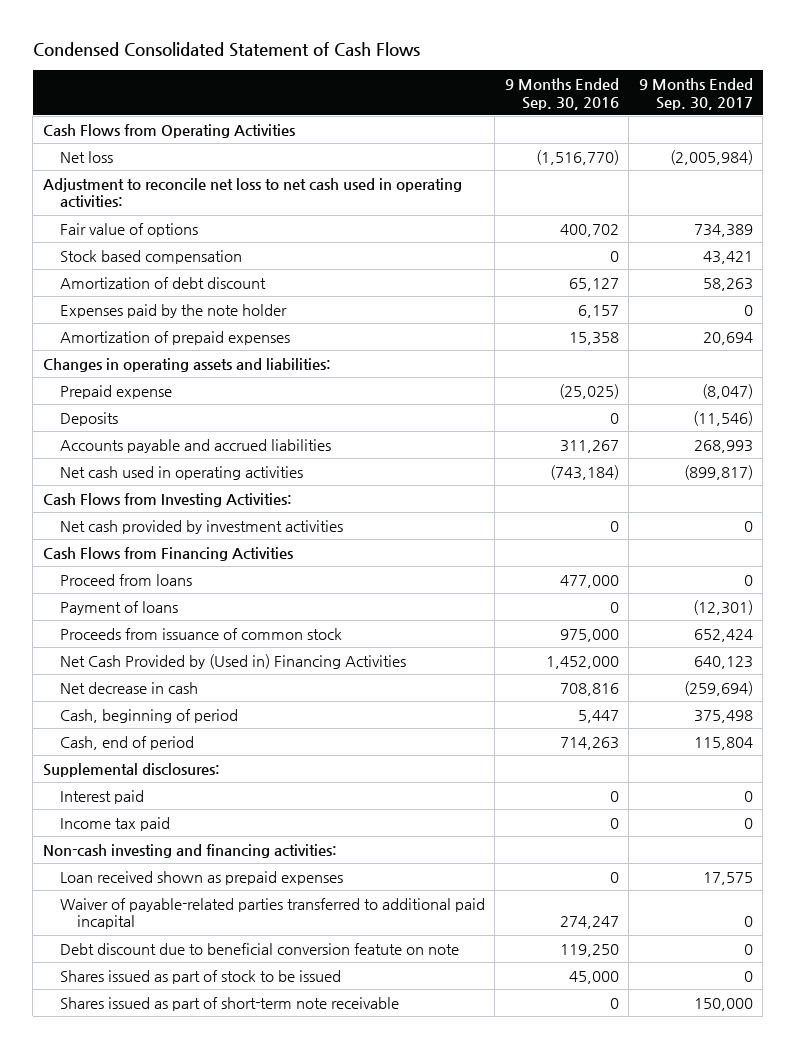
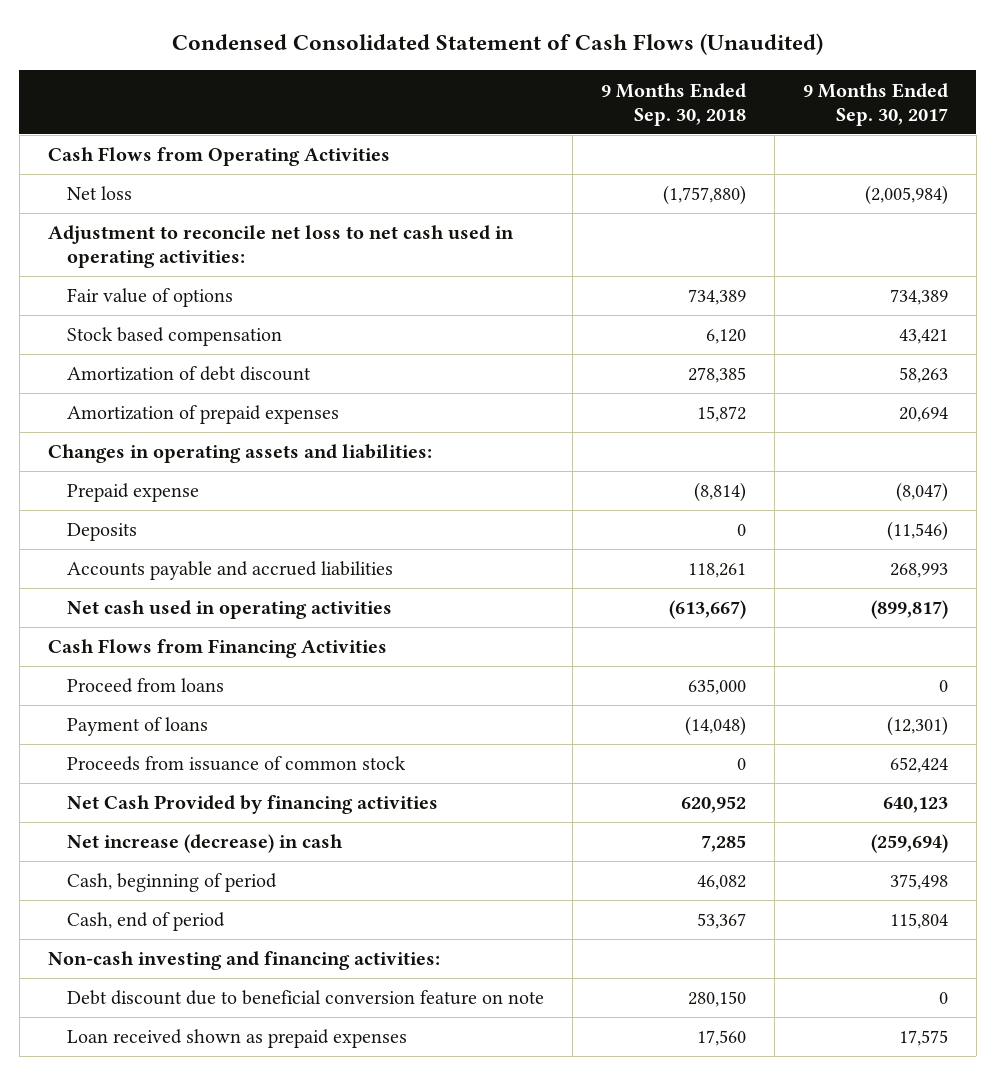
[32,42,420,58] Condensed Consolidated Statement of Cash Flows -> [171,33,823,56] Condensed Consolidated Statement of Cash Flows (Unaudited)
[504,77,619,110] 9 Months Ended Sep. 30, 2016 -> none
none -> [600,82,746,126] 9 Months Ended Sep. 30, 2018
[59,303,287,318] Expenses paid by the note holder -> none
[42,492,292,507] Cash Flows from Investing Activities: -> none
[59,519,343,534] Net cash provided by investment activities -> none
[59,653,406,669] Net Cash Provided by (Used in) Financing Activities -> [66,795,438,815] Net Cash Provided by financing activities
[59,681,198,694] Net decrease in cash -> [66,834,343,854] Net increase (decrease) in cash
[42,762,220,777] Supplemental disclosures: -> none
[59,789,144,804] Interest paid -> none
[59,816,170,831] Income tax paid -> none
none -> [66,990,544,1006] Debt discount due to beneficial conversion feature on note
[59,897,485,930] Waiver of payable-related parties transferred to additional paid incapital -> none
[59,942,459,955] Debt discount due to beneficial conversion featute on note -> none
[59,969,341,984] Shares issued as part of stock to be issued -> none
[59,996,399,1011] Shares issued as part of short-term note receivable -> none

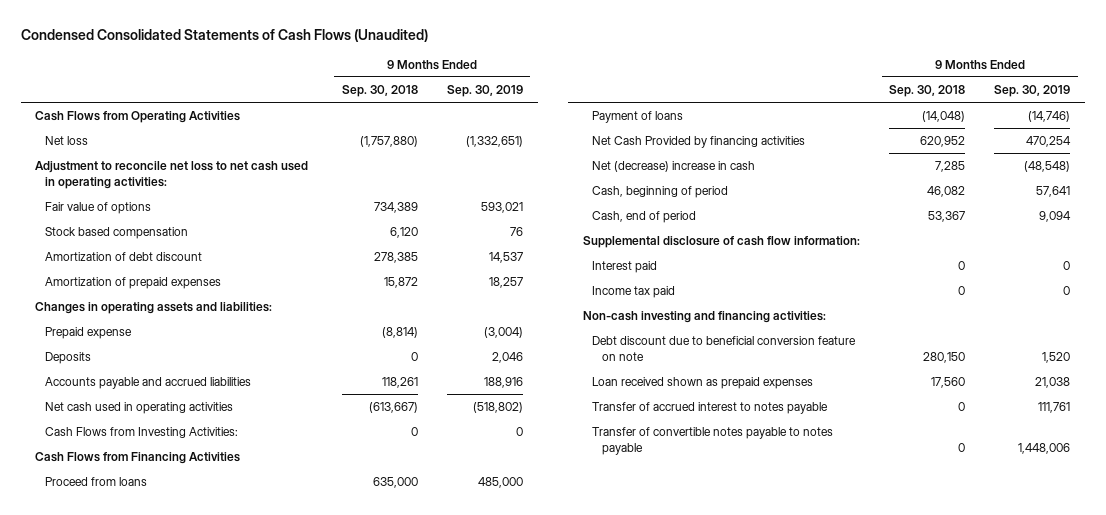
[171,33,823,56] Condensed Consolidated Statement of Cash Flows (Unaudited) -> [20,28,428,42] Condensed Consolidated Statements of Cash Flows (Unaudited)
[802,82,948,126] 9 Months Ended Sep. 30, 2017 -> none
none -> [446,84,523,97] Sep. 30, 2019
none -> [44,427,238,439] Cash Flows from Investing Activities:
[66,756,406,772] Proceeds from issuance of common stock -> none
[66,834,343,854] Net increase (decrease) in cash -> [592,161,756,173] Net (decrease) increase in cash
none -> [582,236,860,249] Supplemental disclosure of cash flow information:
none -> [592,261,658,274] Interest paid
none -> [592,286,676,299] Income tax paid
none -> [592,402,829,415] Transfer of accrued interest to notes payable
none -> [592,427,834,455] Transfer of convertible notes payable to notes payable

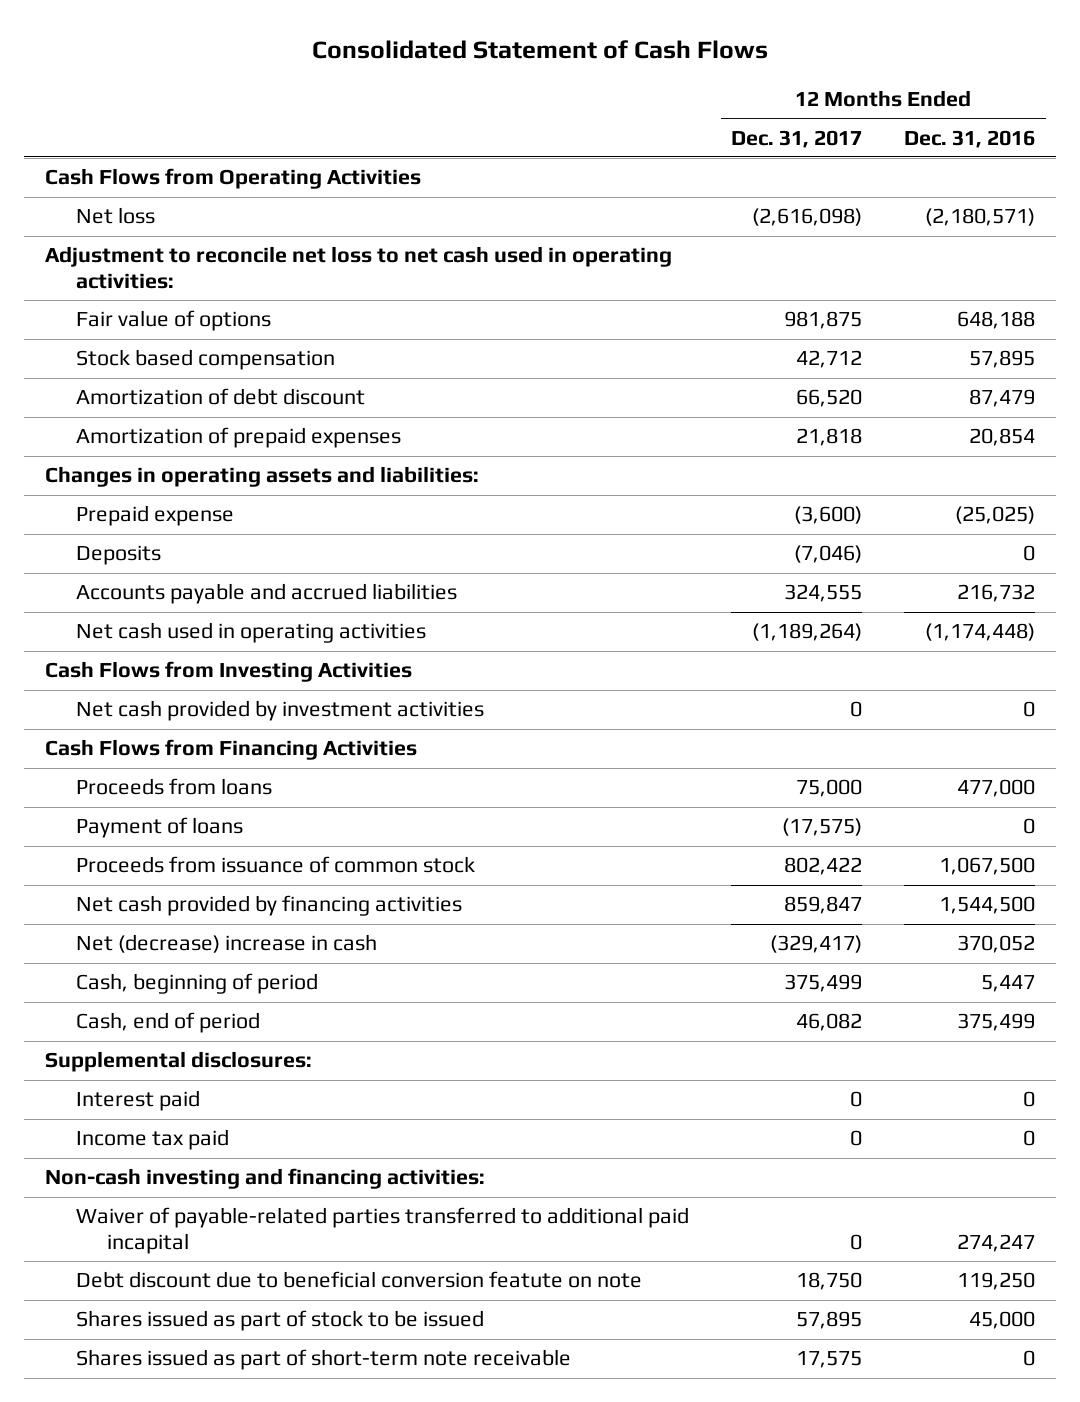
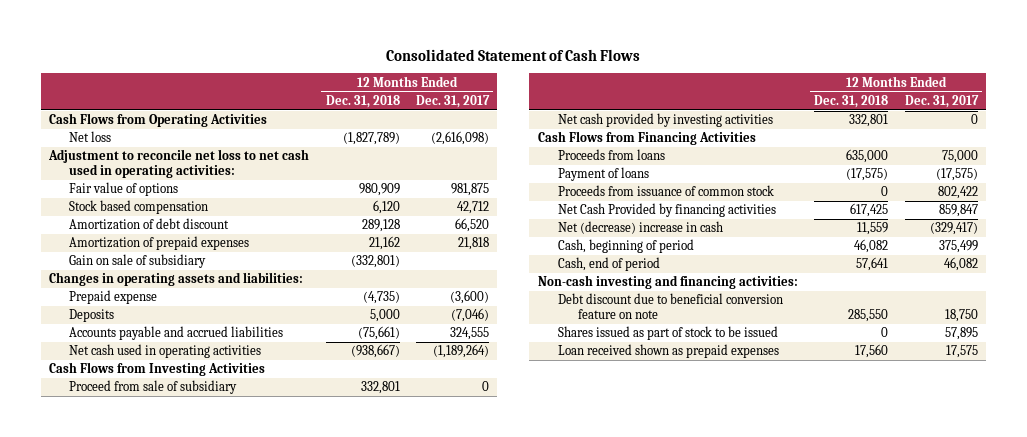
[904,129,1036,148] Dec. 31, 2016 -> none
none -> [325,95,400,109] Dec. 31, 2018
none -> [68,254,206,269] Gain on sale of subsidiary
none -> [68,380,237,395] Proceed from sale of subsidiary
[76,700,485,722] Net cash provided by investment activities -> [557,113,773,128] Net cash provided by investing activities
[76,895,463,917] Net cash provided by financing activities -> [557,203,776,218] Net Cash Provided by financing activities
[45,1051,313,1073] Supplemental disclosures: -> none
[76,1090,201,1112] Interest paid -> none
[76,1129,230,1151] Income tax paid -> none
[76,1207,690,1255] Waiver of payable-related parties transferred to additional paid incapital -> none
[76,1271,643,1289] Debt discount due to beneficial conversion featute on note -> [557,293,783,320] Debt discount due to beneficial conversion feature on note
[76,1349,572,1371] Shares issued as part of short-term note receivable -> [557,344,779,359] Loan received shown as prepaid expenses

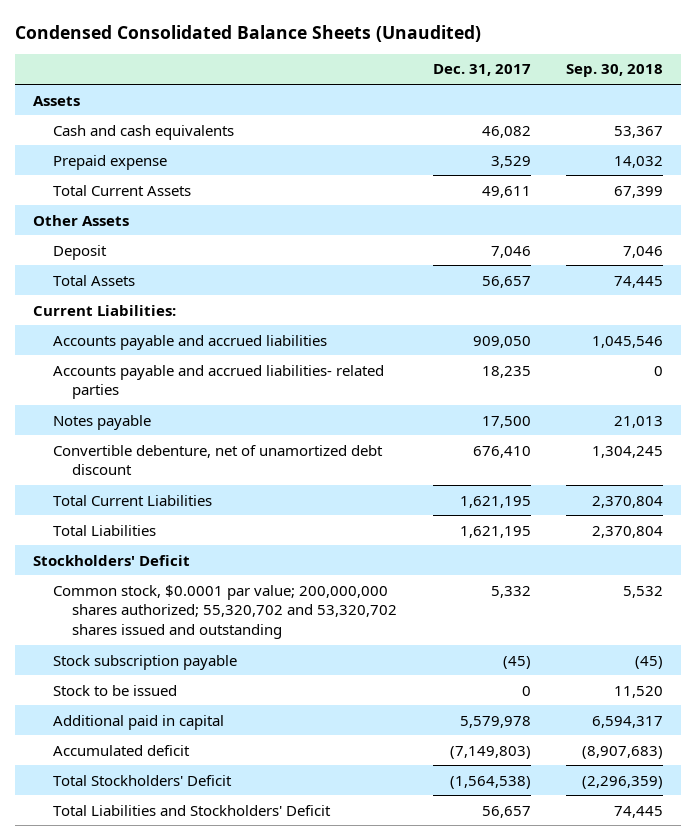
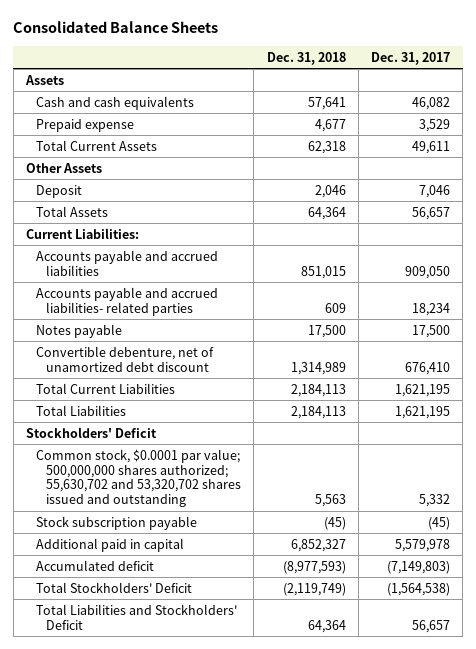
[15,24,482,42] Condensed Consolidated Balance Sheets (Unaudited) -> [13,21,219,34] Consolidated Balance Sheets
[565,64,663,78] Sep. 30, 2018 -> none
none -> [266,51,346,65] Dec. 31, 2018
[481,365,531,378] 18,235 -> [411,302,450,316] 18,234
[52,584,398,639] Common stock, $0.0001 par value; 200,000,000 shares authorized; 55,320,702 and 53,320,702 shares issued and outstanding -> [36,448,242,508] Common stock, $0.0001 par value; 500,000,000 shares authorized; 55,630,702 and 53,320,702 shares issued and outstanding
[52,684,177,696] Stock to be issued -> none

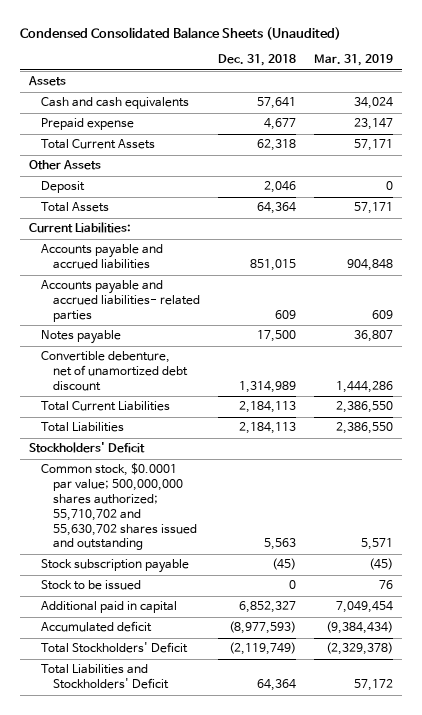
[13,21,219,34] Consolidated Balance Sheets -> [19,26,341,40] Condensed Consolidated Balance Sheets (Unaudited)
[370,51,450,65] Dec. 31, 2017 -> none
none -> [314,54,394,67] Mar. 31, 2019
[36,448,242,508] Common stock, $0.0001 par value; 500,000,000 shares authorized; 55,630,702 and 53,320,702 shares issued and outstanding -> [40,463,197,551] Common stock, $0.0001 par value; 500,000,000 shares authorized; 55,710,702 and 55,630,702 shares issued and outstanding
none -> [40,580,141,591] Stock to be issued

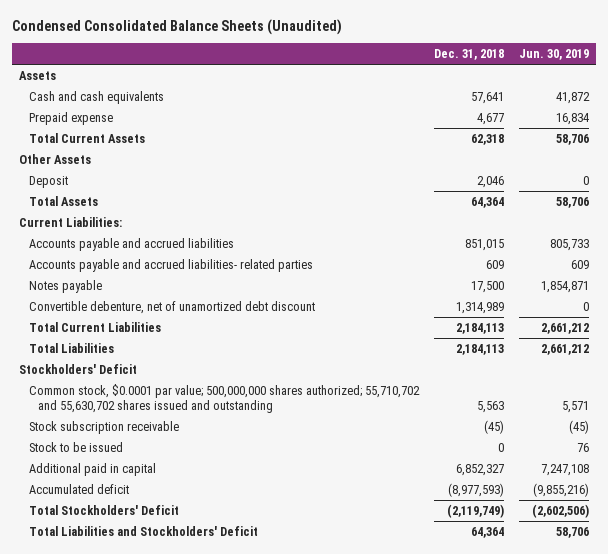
[314,54,394,67] Mar. 31, 2019 -> none
none -> [518,49,589,61] Jun. 30, 2019
[40,559,189,574] Stock subscription payable -> [28,420,179,434] Stock subscription receivable

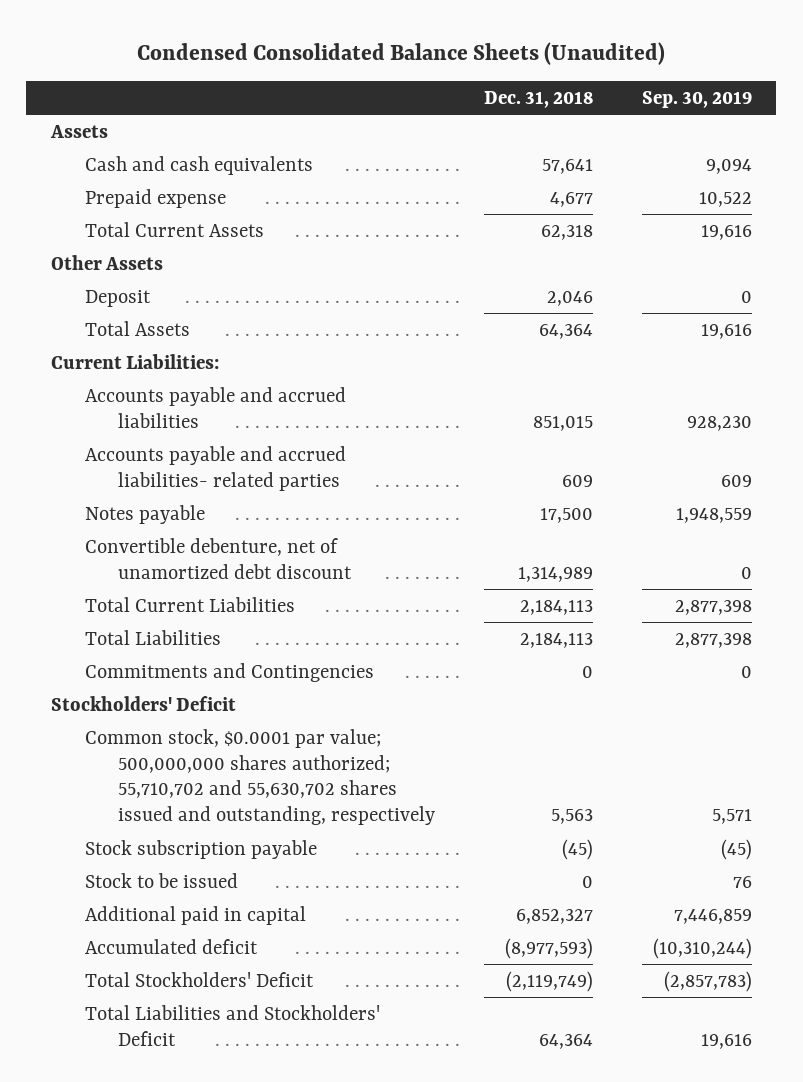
[518,49,589,61] Jun. 30, 2019 -> none
none -> [642,90,753,108] Sep. 30, 2019
none -> [84,662,374,682] Commitments and Contingencies
[28,383,420,413] Common stock, $0.0001 par value; 500,000,000 shares authorized; 55,710,702 and 55,630,702 shares issued and outstanding -> [84,728,436,826] Common stock, $0.0001 par value; 500,000,000 shares authorized; 55,710,702 and 55,630,702 shares issued and outstanding, respectively
[28,420,179,434] Stock subscription receivable -> [84,839,317,859] Stock subscription payable

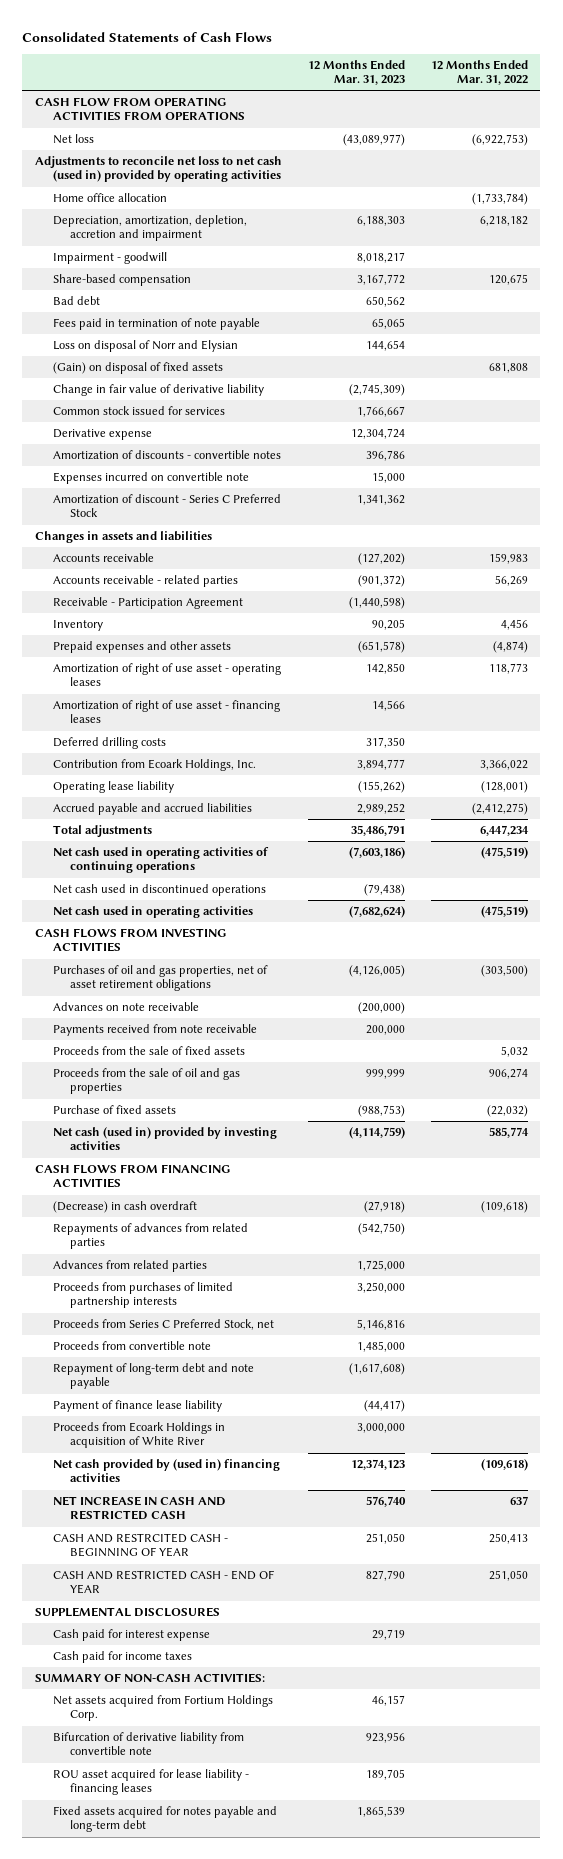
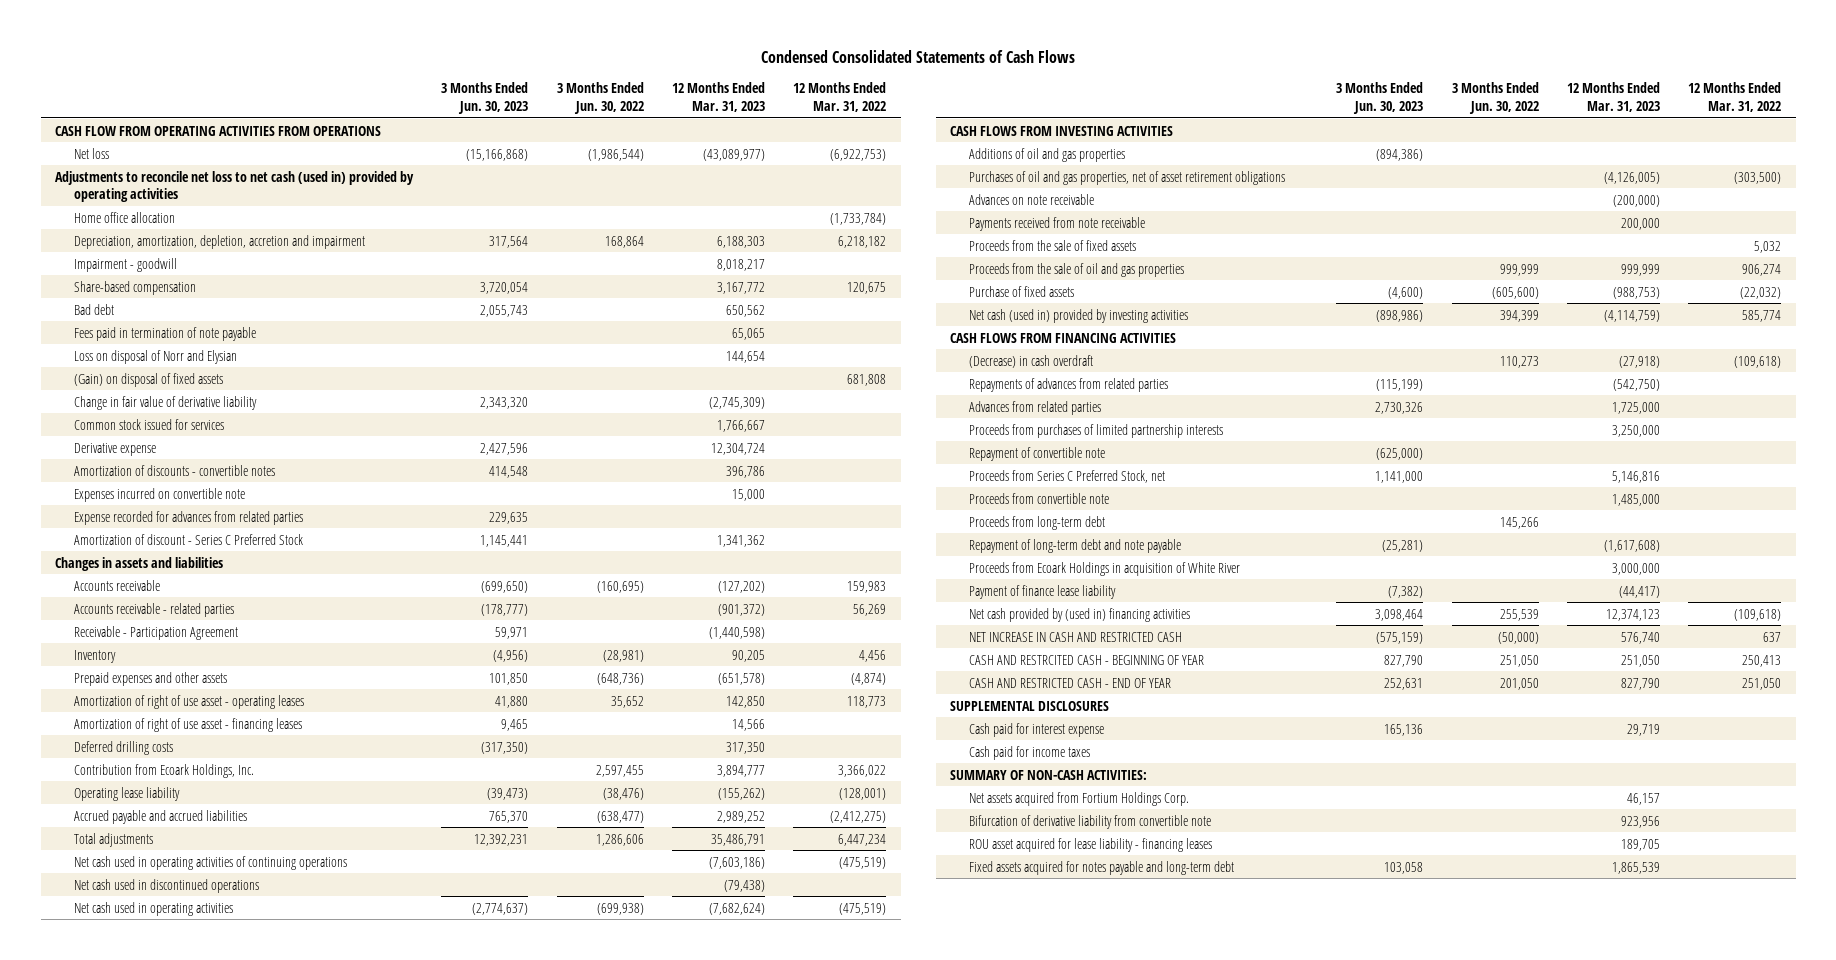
[22,31,273,42] Consolidated Statements of Cash Flows -> [761,49,1076,63] Condensed Consolidated Statements of Cash Flows
none -> [441,82,529,114] 3 Months Ended Jun. 30, 2023
none -> [556,82,644,114] 3 Months Ended Jun. 30, 2022
none -> [73,510,303,525] Expense recorded for advances from related parties
none -> [968,147,1125,162] Additions of oil and gas properties
none -> [968,446,1105,461] Repayment of convertible note
none -> [968,515,1105,530] Proceeds from long-term debt
[52,1400,222,1413] Payment of finance lease liability -> [968,584,1116,599] Payment of finance lease liability

